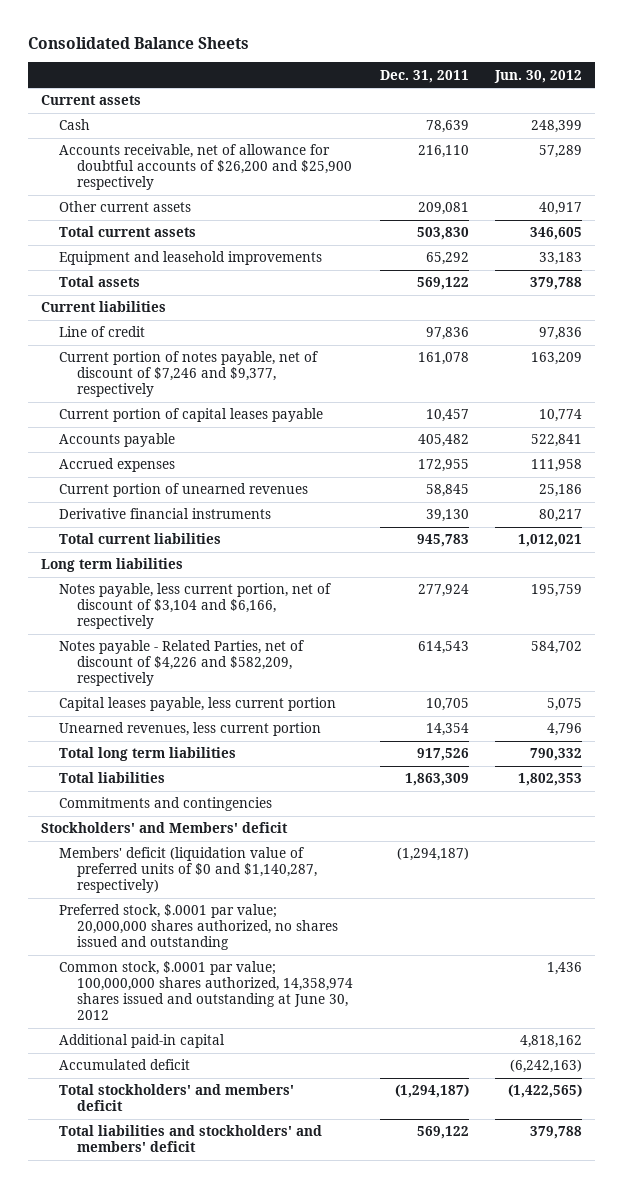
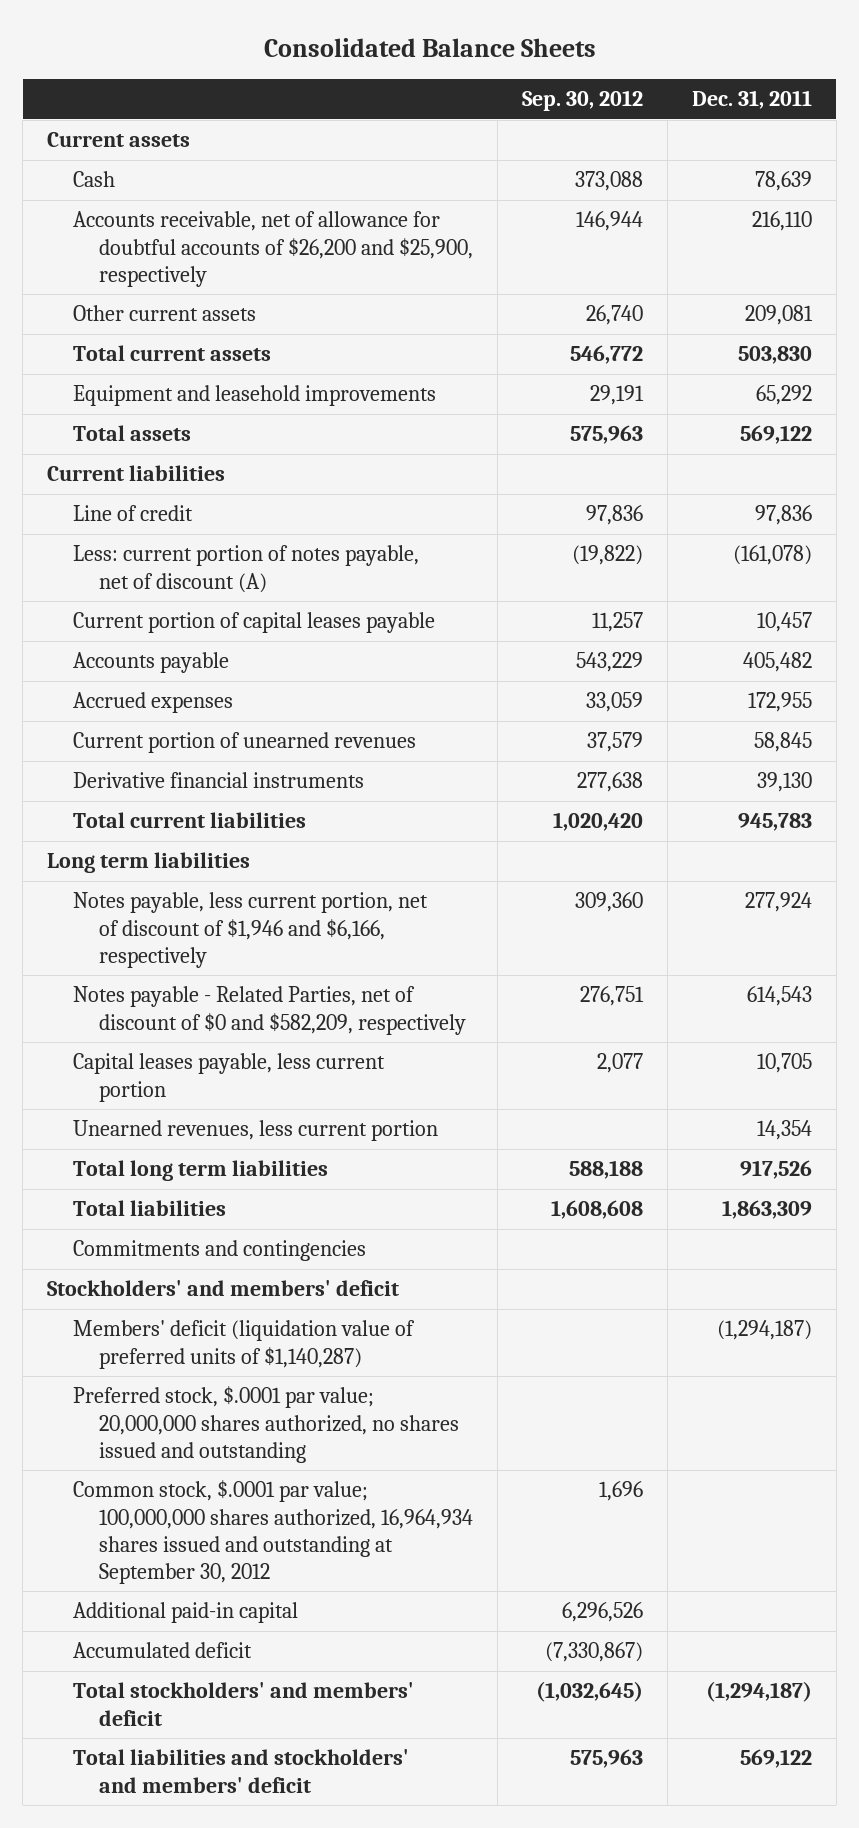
[494,69,583,83] Jun. 30, 2012 -> none
none -> [522,90,644,112] Sep. 30, 2012
[59,144,353,191] Accounts receivable, net of allowance for doubtful accounts of $26,200 and $25,900 respectively -> [73,211,474,287] Accounts receivable, net of allowance for doubtful accounts of $26,200 and $25,900, respectively
[59,351,319,398] Current portion of notes payable, net of discount of $7,246 and $9,377, respectively -> [73,545,420,593] Less: current portion of notes payable, net of discount (A)
[417,352,469,366] 161,078 -> [732,545,812,566] (161,078)
[59,583,332,630] Notes payable, less current portion, net of discount of $3,104 and $6,166, respectively -> [73,892,429,968] Notes payable, less current portion, net of discount of $1,946 and $6,166, respectively
[59,640,305,687] Notes payable - Related Parties, net of discount of $4,226 and $582,209, respectively -> [73,986,467,1035] Notes payable - Related Parties, net of discount of $0 and $582,209, respectively
[41,822,289,834] Stockholders' and Members' deficit -> [47,1280,400,1297] Stockholders' and members' deficit
[59,847,318,894] Members' deficit (liquidation value of preferred units of $0 and $1,140,287, respectively) -> [73,1320,416,1369] Members' deficit (liquidation value of preferred units of $1,140,287)
[59,961,354,1021] Common stock, $.0001 par value; 100,000,000 shares authorized, 14,358,974 shares issued and outstanding at June 30, 2012 -> [73,1480,474,1584] Common stock, $.0001 par value; 100,000,000 shares authorized, 16,964,934 shares issued and outstanding at September 30, 2012

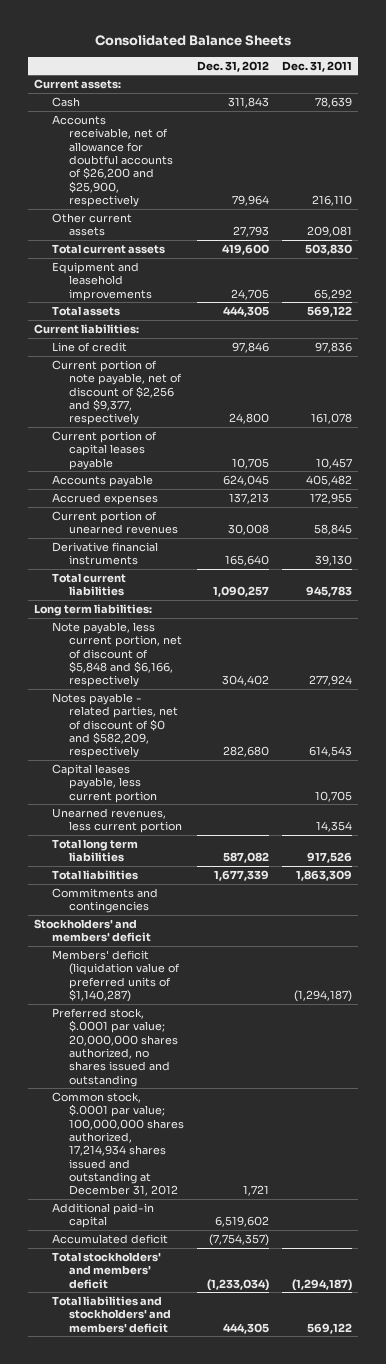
[522,90,644,112] Sep. 30, 2012 -> none
none -> [196,60,269,72] Dec. 31, 2012
[47,132,191,148] Current assets -> [34,78,122,89] Current assets:
[47,465,226,482] Current liabilities -> [34,323,140,334] Current liabilities:
[73,545,420,593] Less: current portion of notes payable, net of discount (A) -> [51,359,183,426] Current portion of note payable, net of discount of $2,256 and $9,377, respectively
[732,545,812,566] (161,078) -> [310,413,352,425] 161,078
[47,852,251,874] Long term liabilities -> [34,603,153,616] Long term liabilities:
[73,892,429,968] Notes payable, less current portion, net of discount of $1,946 and $6,166, respectively -> [51,621,183,688] Note payable, less current portion, net of discount of $5,848 and $6,166, respectively
[73,986,467,1035] Notes payable - Related Parties, net of discount of $0 and $582,209, respectively -> [51,692,179,759] Notes payable - related parties, net of discount of $0 and $582,209, respectively
[73,1480,474,1584] Common stock, $.0001 par value; 100,000,000 shares authorized, 16,964,934 shares issued and outstanding at September 30, 2012 -> [51,1091,185,1197] Common stock, $.0001 par value; 100,000,000 shares authorized, 17,214,934 shares issued and outstanding at December 31, 2012

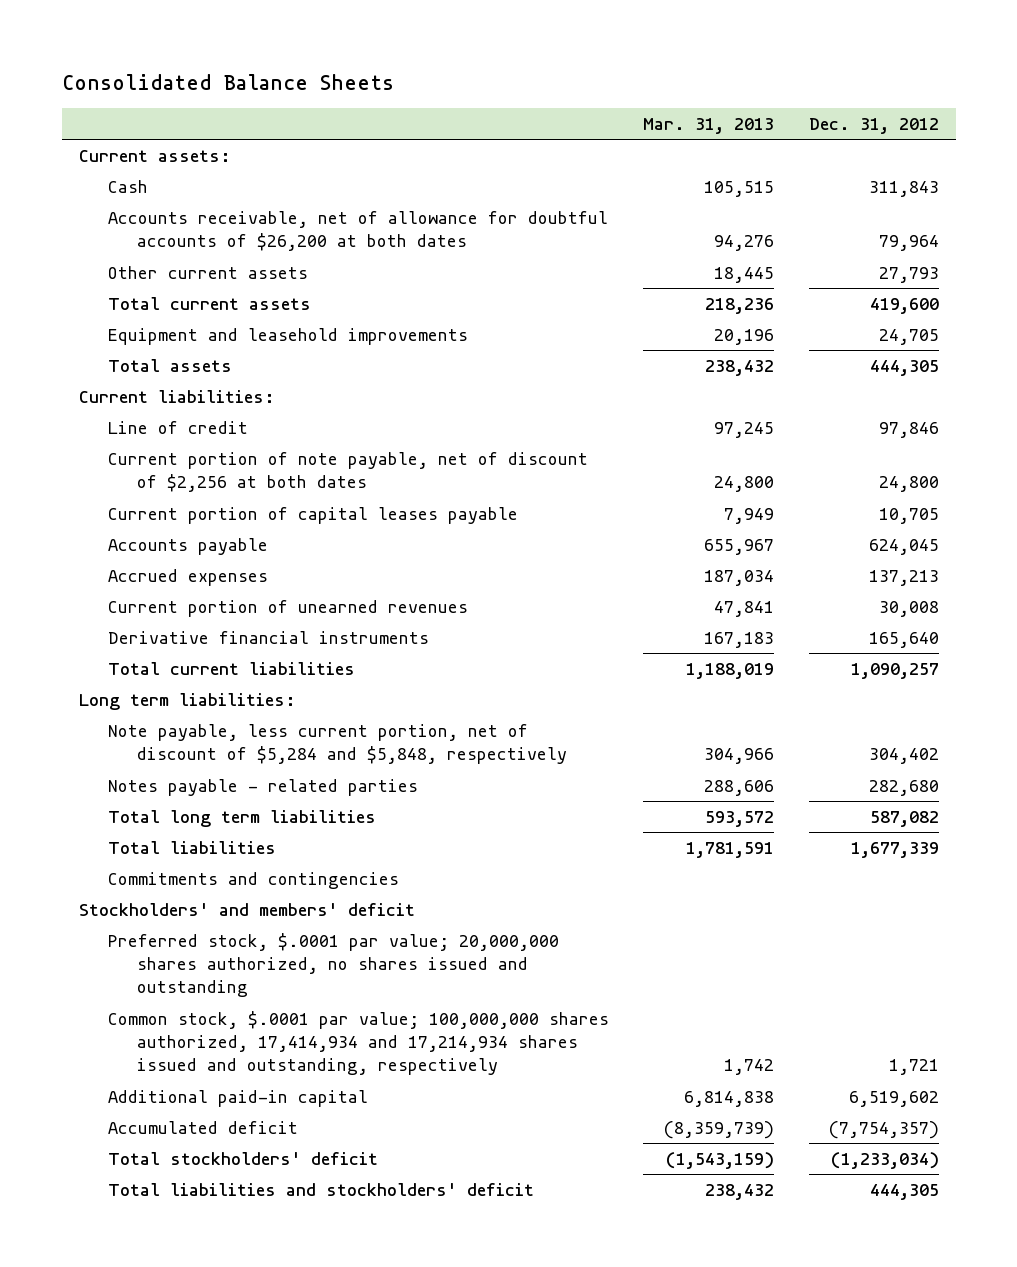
[281,60,352,72] Dec. 31, 2011 -> none
none -> [643,118,775,135] Mar. 31, 2013
[51,114,174,207] Accounts receivable, net of allowance for doubtful accounts of $26,200 and $25,900, respectively -> [107,210,608,252] Accounts receivable, net of allowance for doubtful accounts of $26,200 at both dates
[51,359,183,426] Current portion of note payable, net of discount of $2,256 and $9,377, respectively -> [107,451,588,493] Current portion of note payable, net of discount of $2,256 at both dates
[51,763,158,803] Capital leases payable, less current portion -> none
[51,807,183,834] Unearned revenues, less current portion -> none
[51,621,183,688] Note payable, less current portion, net of discount of $5,848 and $6,166, respectively -> [107,723,567,765] Note payable, less current portion, net of discount of $5,284 and $5,848, respectively
[51,692,179,759] Notes payable - related parties, net of discount of $0 and $582,209, respectively -> [107,778,418,796] Notes payable - related parties
[51,949,181,1002] Members' deficit (liquidation value of preferred units of $1,140,287) -> none
[51,1091,185,1197] Common stock, $.0001 par value; 100,000,000 shares authorized, 17,214,934 shares issued and outstanding at December 31, 2012 -> [107,1010,609,1076] Common stock, $.0001 par value; 100,000,000 shares authorized, 17,414,934 and 17,214,934 shares issued and outstanding, respectively
[51,1251,161,1289] Total stockholders' and members' deficit -> [107,1151,378,1165] Total stockholders' deficit
[51,1295,172,1333] Total liabilities and stockholders' and members' deficit -> [107,1182,534,1196] Total liabilities and stockholders' deficit

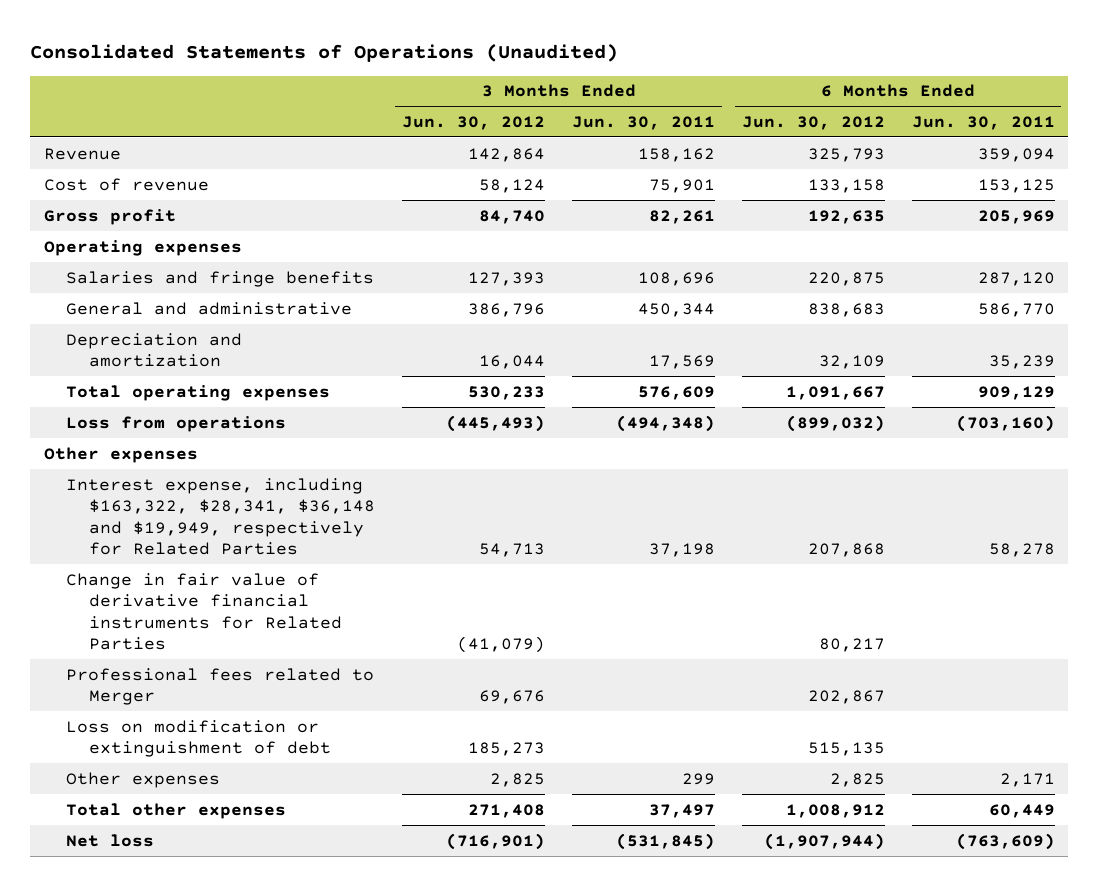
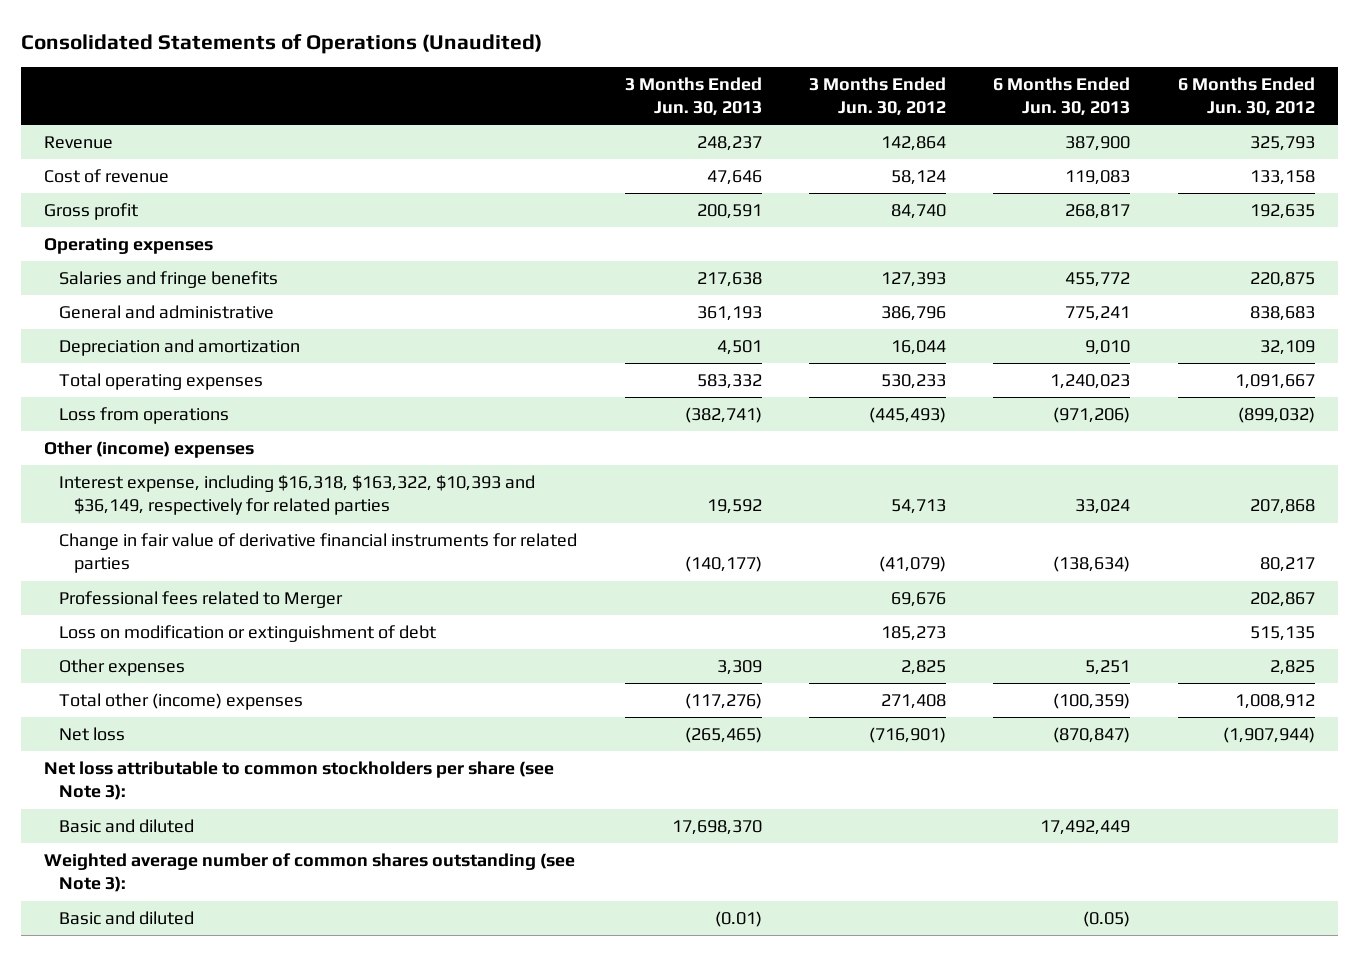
[572,115,716,130] Jun. 30, 2011 -> none
[911,115,1055,130] Jun. 30, 2011 -> none
none -> [624,76,762,116] 3 Months Ended Jun. 30, 2013
none -> [993,76,1131,116] 6 Months Ended Jun. 30, 2013
[43,446,198,463] Other expenses -> [44,441,255,459] Other (income) expenses
[66,477,376,556] Interest expense, including $163,322, $28,341, $36,148 and $19,949, respectively for Related Parties -> [59,475,536,516] Interest expense, including $16,318, $163,322, $10,393 and $36,149, respectively for related parties
[66,572,343,651] Change in fair value of derivative financial instruments for Related Parties -> [59,533,578,574] Change in fair value of derivative financial instruments for related parties
[66,802,287,819] Total other expenses -> [59,693,304,711] Total other (income) expenses
none -> [44,761,555,801] Net loss attributable to common stockholders per share (see Note 3):
none -> [59,819,195,834] Basic and diluted
none -> [44,853,576,893] Weighted average number of common shares outstanding (see Note 3):
none -> [59,911,195,926] Basic and diluted

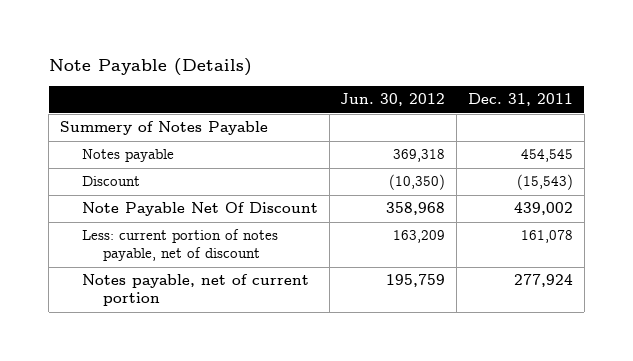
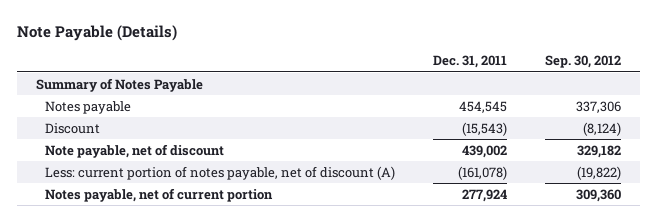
[340,93,446,107] Jun. 30, 2012 -> none
none -> [544,55,621,69] Sep. 30, 2012
[60,121,269,136] Summery of Notes Payable -> [35,77,203,92] Summary of Notes Payable
[81,202,318,217] Note Payable Net Of Discount -> [44,143,224,158] Note payable, net of discount
[81,229,278,262] Less: current portion of notes payable, net of discount -> [44,165,395,180] Less: current portion of notes payable, net of discount (A)
[520,230,573,244] 161,078 -> [457,165,507,180] (161,078)

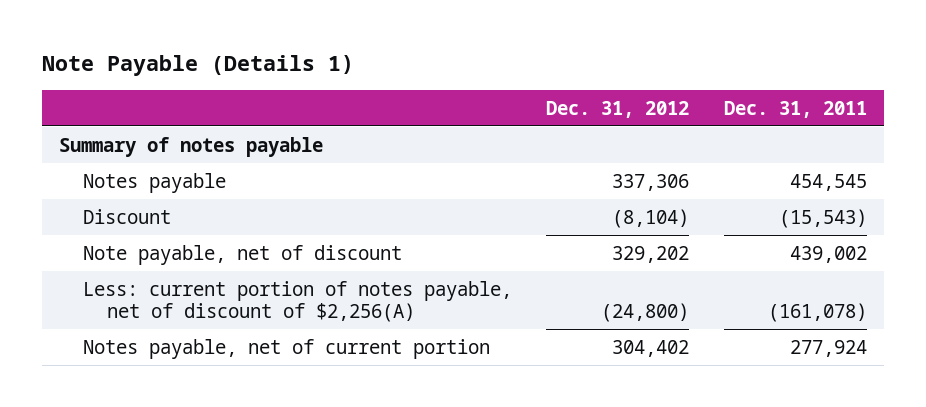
[16,24,177,41] Note Payable (Details) -> [42,55,355,77] Note Payable (Details 1)
[544,55,621,69] Sep. 30, 2012 -> none
none -> [546,100,690,118] Dec. 31, 2012
[35,77,203,92] Summary of Notes Payable -> [59,136,324,157] Summary of notes payable
[44,165,395,180] Less: current portion of notes payable, net of discount (A) -> [83,280,513,323] Less: current portion of notes payable, net of discount of $2,256(A)

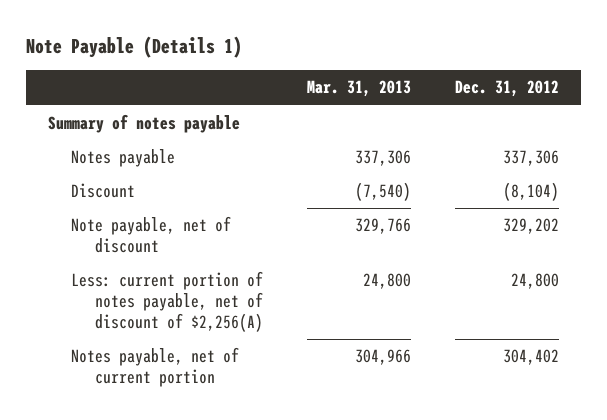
[723,100,867,118] Dec. 31, 2011 -> none
none -> [307,80,412,98] Mar. 31, 2013
[601,303,690,323] (24,800) -> [511,273,560,290] 24,800

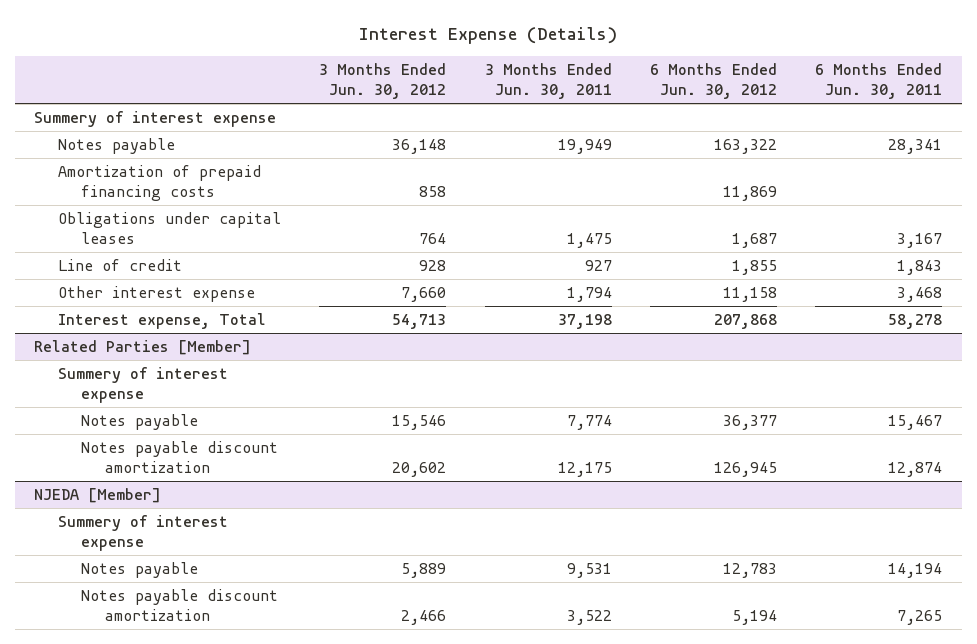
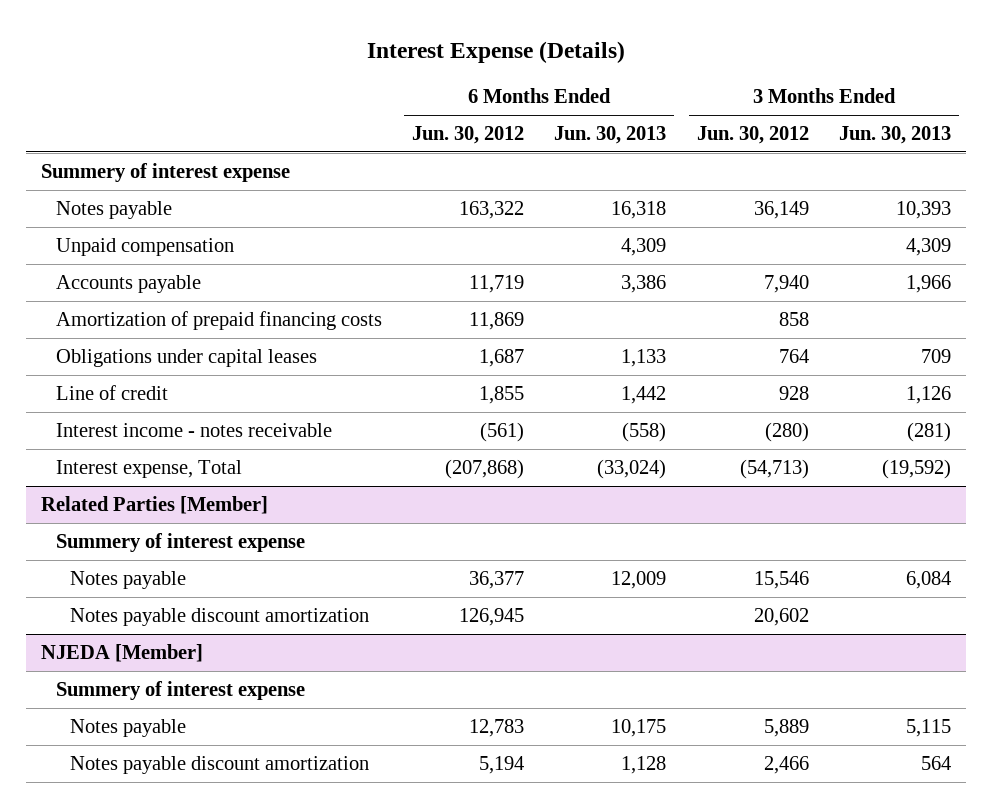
[484,62,612,99] 3 Months Ended Jun. 30, 2011 -> none
[815,62,943,99] 6 Months Ended Jun. 30, 2011 -> none
none -> [554,126,667,145] Jun. 30, 2013
none -> [839,126,952,145] Jun. 30, 2013
[392,139,447,155] 36,148 -> [753,201,809,220] 36,149
none -> [55,238,234,257] Unpaid compensation
none -> [55,275,201,294] Accounts payable
[57,286,255,303] Other interest expense -> none
none -> [55,423,332,438] Interest income - notes receivable
[392,314,447,330] 54,713 -> [739,459,809,480] (54,713)
[713,314,777,330] 207,868 -> [444,459,524,480] (207,868)

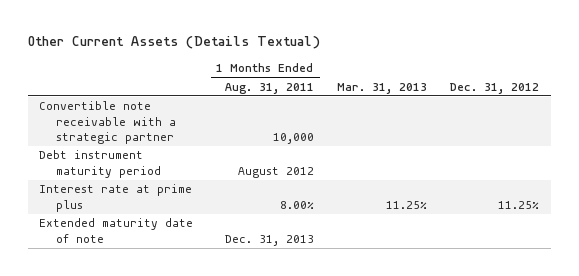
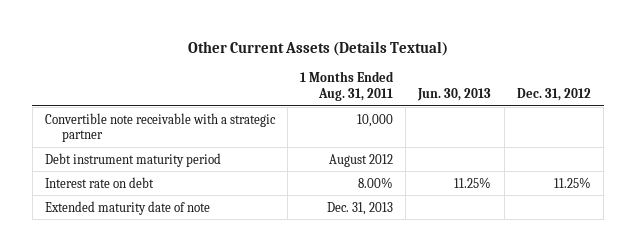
[336,82,427,94] Mar. 31, 2013 -> none
none -> [417,88,492,102] Jun. 30, 2013
[39,184,193,212] Interest rate at prime plus -> [44,176,154,188] Interest rate on debt

